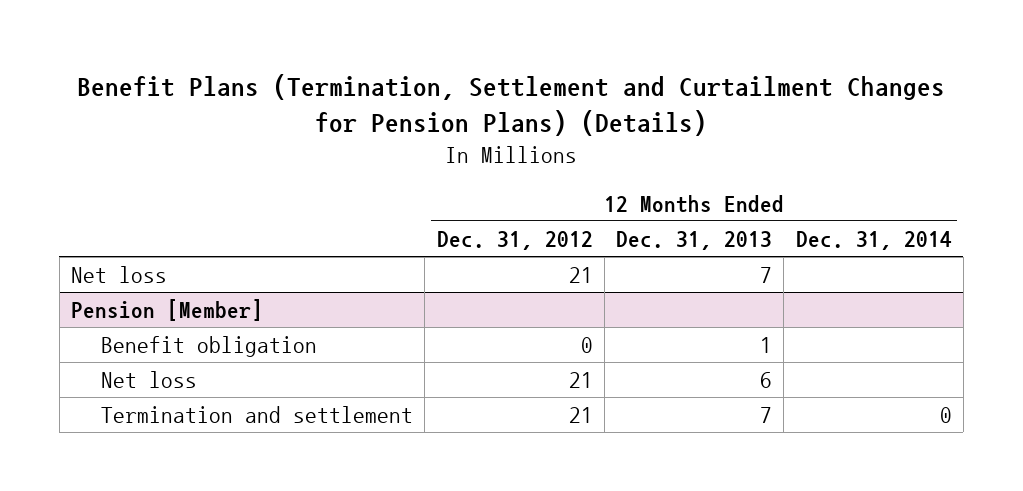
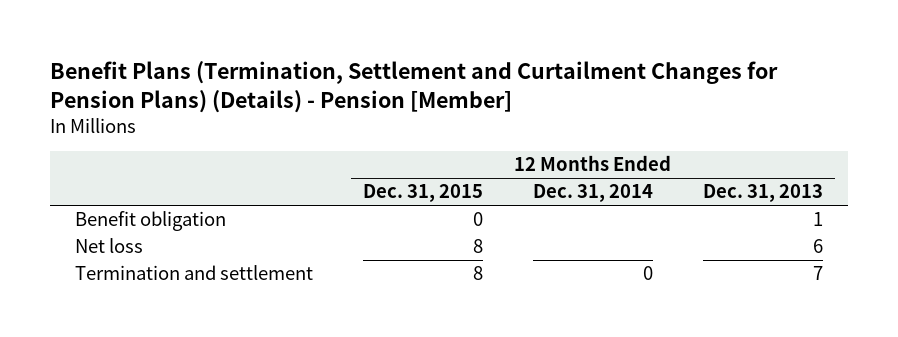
[77,74,946,137] Benefit Plans (Termination, Settlement and Curtailment Changes for Pension Plans) (Details) -> [50,60,779,113] Benefit Plans (Termination, Settlement and Curtailment Changes for Pension Plans) (Details) - Pension [Member]
[436,230,593,250] Dec. 31, 2012 -> none
none -> [363,184,484,203] Dec. 31, 2015
[70,266,167,284] Net loss -> none
[70,299,263,322] Pension [Member] -> none

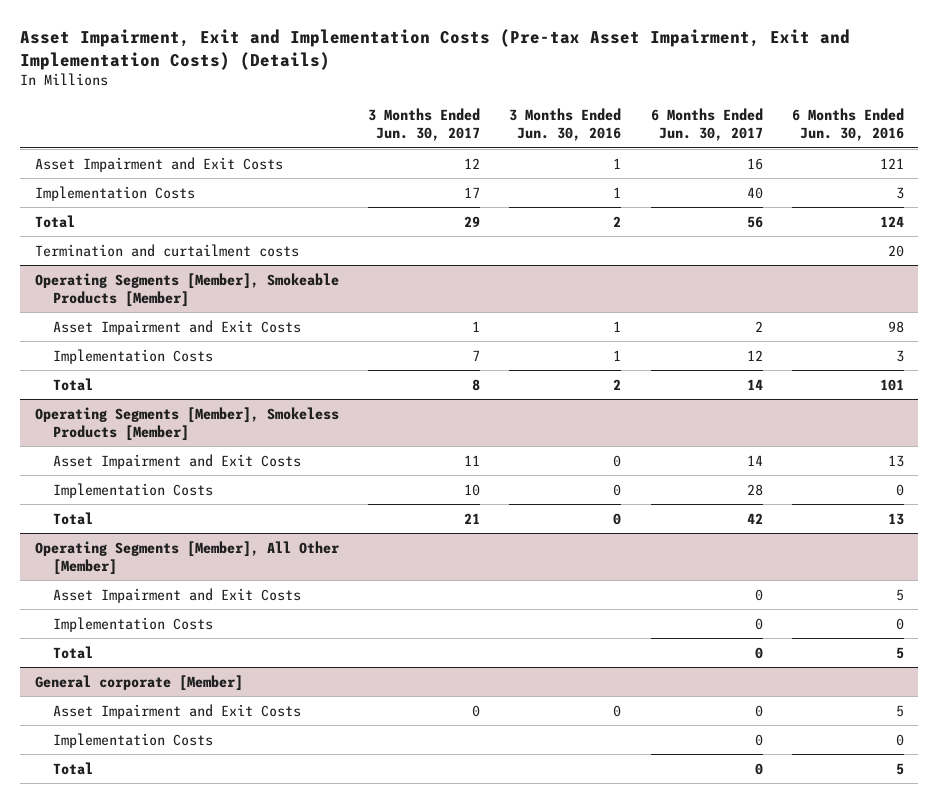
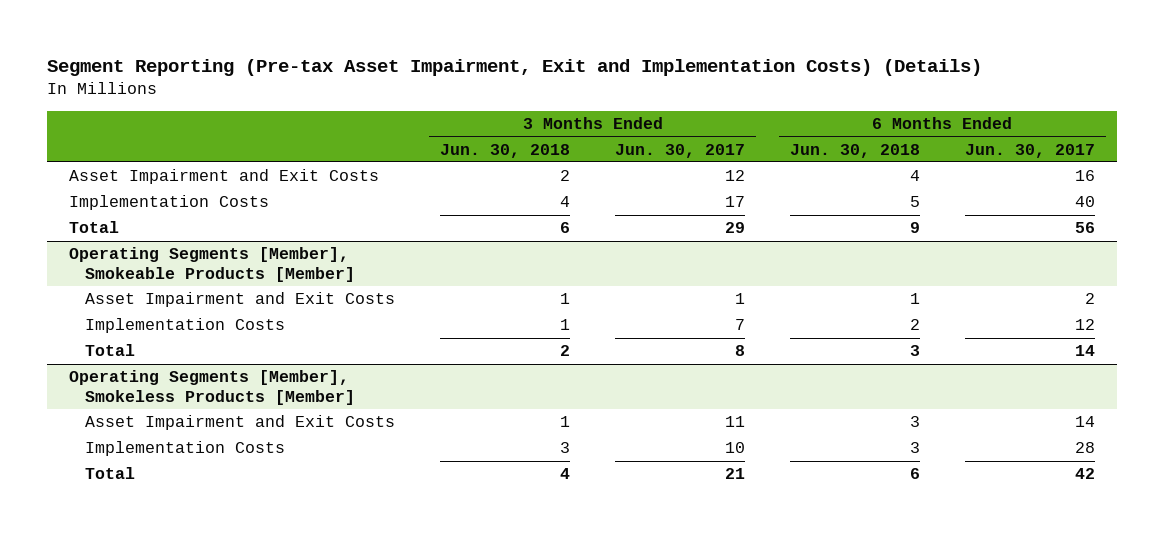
[20,29,851,70] Asset Impairment, Exit and Implementation Costs (Pre-tax Asset Impairment, Exit and Implementation Costs) (Details) -> [46,59,982,77] Segment Reporting (Pre-tax Asset Impairment, Exit and Implementation Costs) (Details)
[509,107,622,142] 3 Months Ended Jun. 30, 2016 -> none
[791,107,904,142] 6 Months Ended Jun. 30, 2016 -> none
none -> [440,143,571,158] Jun. 30, 2018
none -> [789,143,920,158] Jun. 30, 2018
[34,243,299,257] Termination and curtailment costs -> none
[34,540,340,576] Operating Segments [Member], All Other [Member] -> none
[52,587,301,603] Asset Impairment and Exit Costs -> none
[52,616,213,632] Implementation Costs -> none
[52,645,93,659] Total -> none
[34,674,243,691] General corporate [Member] -> none
[52,703,301,719] Asset Impairment and Exit Costs -> none
[52,732,213,748] Implementation Costs -> none
[52,761,93,775] Total -> none

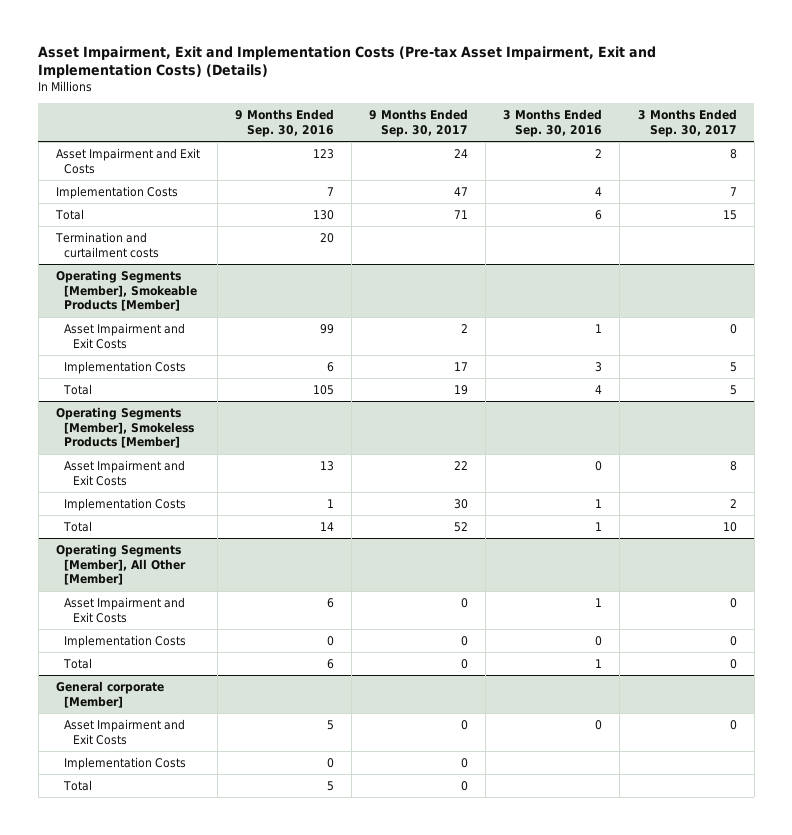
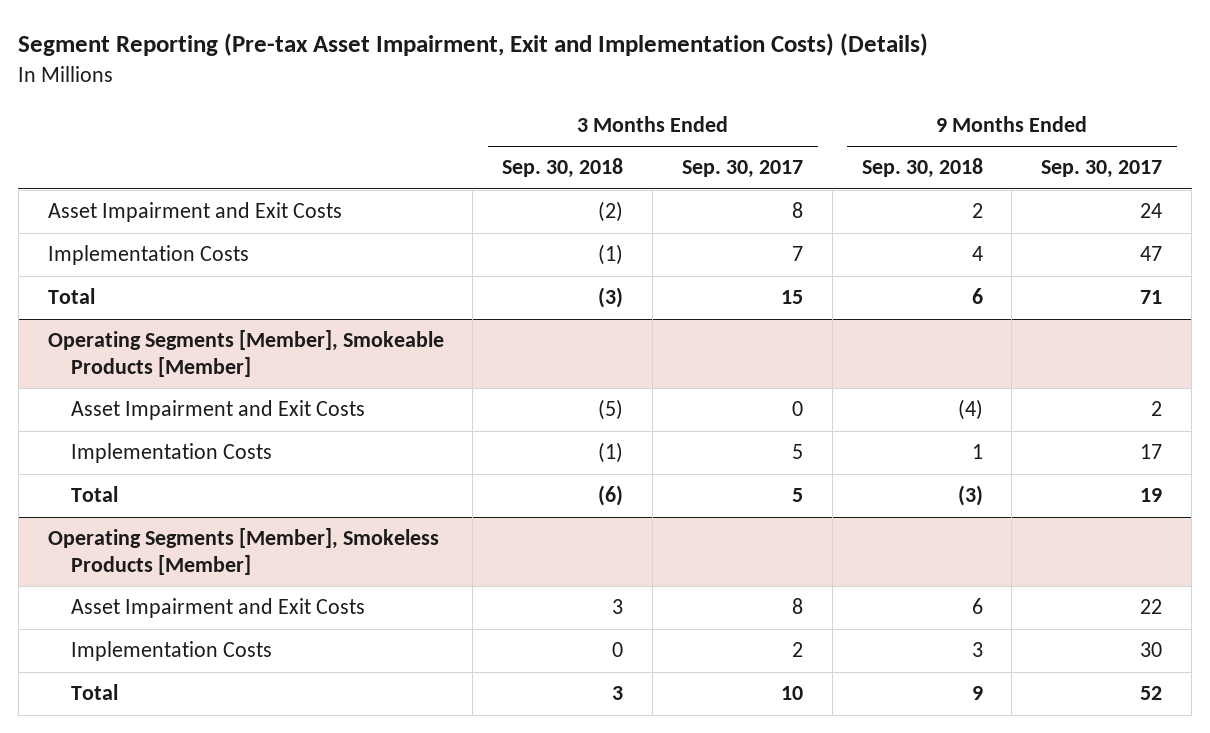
[38,45,657,79] Asset Impairment, Exit and Implementation Costs (Pre-tax Asset Impairment, Exit and Implementation Costs) (Details) -> [18,33,929,57] Segment Reporting (Pre-tax Asset Impairment, Exit and Implementation Costs) (Details)
[234,109,334,138] 9 Months Ended Sep. 30, 2016 -> none
[503,109,603,138] 3 Months Ended Sep. 30, 2016 -> none
none -> [502,158,624,179] Sep. 30, 2018
none -> [861,158,983,179] Sep. 30, 2018
[54,232,160,258] Termination and curtailment costs -> none
[55,544,187,586] Operating Segments [Member], All Other [Member] -> none
[64,597,186,623] Asset Impairment and Exit Costs -> none
[64,635,187,649] Implementation Costs -> none
[63,658,93,670] Total -> none
[55,681,164,708] General corporate [Member] -> none
[64,719,186,745] Asset Impairment and Exit Costs -> none
[64,757,187,771] Implementation Costs -> none
[63,780,93,792] Total -> none

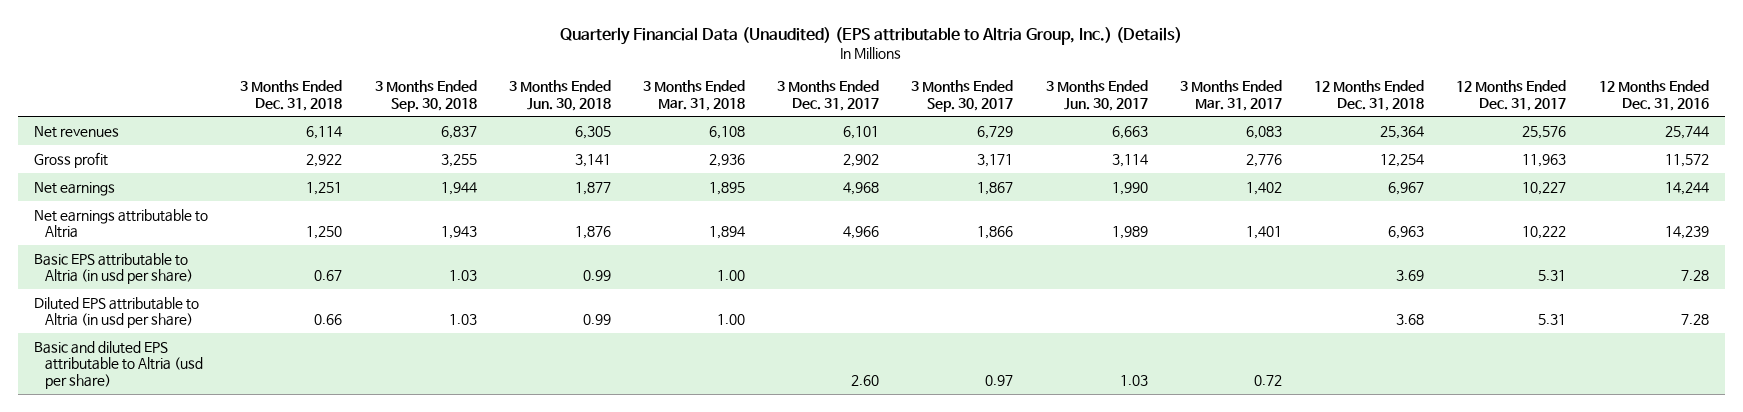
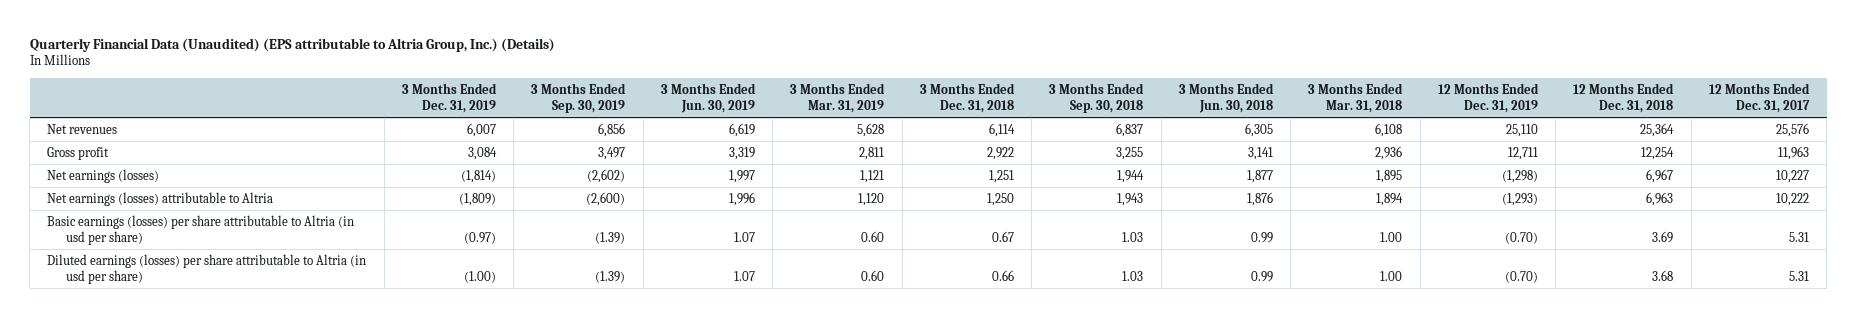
[777,80,880,111] 3 Months Ended Dec. 31, 2017 -> none
[911,80,1014,112] 3 Months Ended Sep. 30, 2017 -> none
[1045,80,1148,111] 3 Months Ended Jun. 30, 2017 -> none
[1179,80,1282,111] 3 Months Ended Mar. 31, 2017 -> none
[1598,80,1709,111] 12 Months Ended Dec. 31, 2016 -> none
none -> [401,82,497,113] 3 Months Ended Dec. 31, 2019
none -> [531,82,627,113] 3 Months Ended Sep. 30, 2019
none -> [660,82,756,113] 3 Months Ended Jun. 30, 2019
none -> [790,82,886,113] 3 Months Ended Mar. 31, 2019
none -> [1437,82,1539,113] 12 Months Ended Dec. 31, 2019
[34,340,204,389] Basic and diluted EPS attributable to Altria (usd per share) -> none
[34,181,116,196] Net earnings -> [47,168,160,183] Net earnings (losses)
[34,208,209,239] Net earnings attributable to Altria -> [47,191,274,206] Net earnings (losses) attributable to Altria
[34,252,194,285] Basic EPS attributable to Altria (in usd per share) -> [47,214,355,245] Basic earnings (losses) per share attributable to Altria (in usd per share)
[34,296,200,329] Diluted EPS attributable to Altria (in usd per share) -> [47,253,367,284] Diluted earnings (losses) per share attributable to Altria (in usd per share)

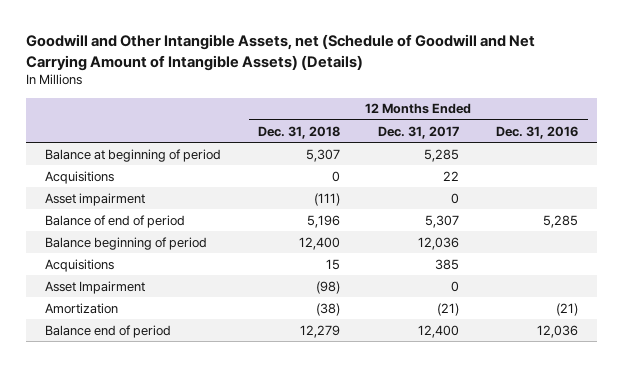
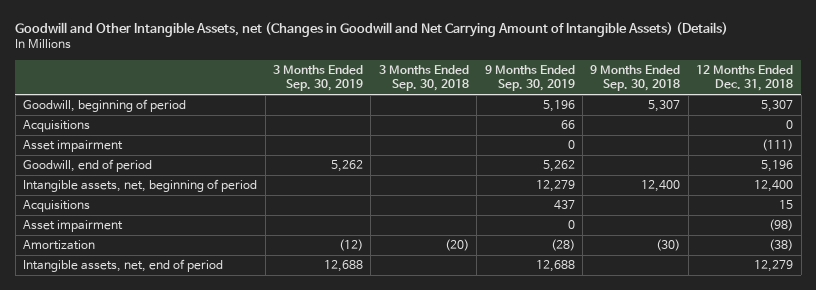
[25,34,535,71] Goodwill and Other Intangible Assets, net (Schedule of Goodwill and Net Carrying Amount of Intangible Assets) (Details) -> [15,21,729,37] Goodwill and Other Intangible Assets, net (Changes in Goodwill and Net Carrying Amount of Intangible Assets) (Details)
[377,125,459,139] Dec. 31, 2017 -> none
[496,125,579,139] Dec. 31, 2016 -> none
none -> [273,64,364,92] 3 Months Ended Sep. 30, 2019
none -> [378,64,469,92] 3 Months Ended Sep. 30, 2018
none -> [484,64,575,92] 9 Months Ended Sep. 30, 2019
none -> [590,64,681,92] 9 Months Ended Sep. 30, 2018
[44,148,221,162] Balance at beginning of period -> [23,99,187,113] Goodwill, beginning of period
[44,214,185,228] Balance of end of period -> [23,159,153,173] Goodwill, end of period
[44,236,207,250] Balance beginning of period -> [23,179,258,193] Intangible assets, net, beginning of period
[44,280,145,294] Asset Impairment -> [23,220,124,233] Asset impairment
[44,324,171,338] Balance end of period -> [23,259,224,273] Intangible assets, net, end of period

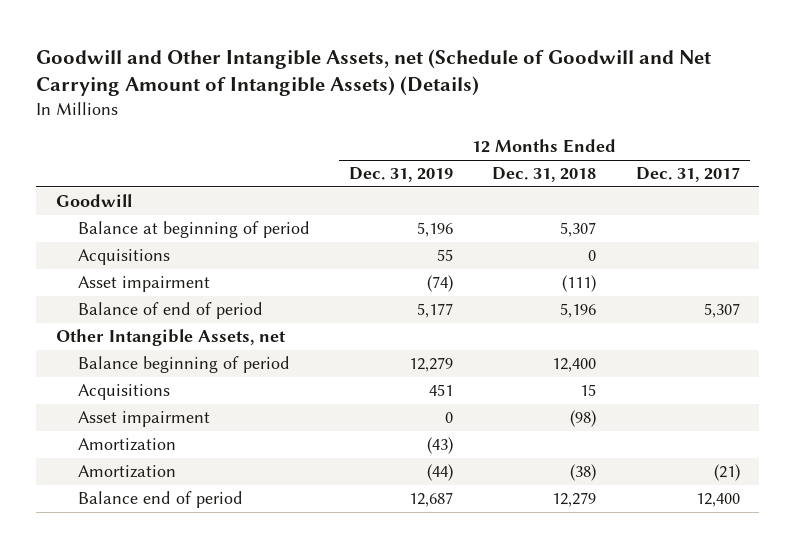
[15,21,729,37] Goodwill and Other Intangible Assets, net (Changes in Goodwill and Net Carrying Amount of Intangible Assets) (Details) -> [35,48,711,97] Goodwill and Other Intangible Assets, net (Schedule of Goodwill and Net Carrying Amount of Intangible Assets) (Details)
[273,64,364,92] 3 Months Ended Sep. 30, 2019 -> none
[378,64,469,92] 3 Months Ended Sep. 30, 2018 -> none
[484,64,575,92] 9 Months Ended Sep. 30, 2019 -> none
[590,64,681,92] 9 Months Ended Sep. 30, 2018 -> none
none -> [348,167,453,183] Dec. 31, 2019
none -> [635,167,740,183] Dec. 31, 2017
none -> [55,194,132,208] Goodwill
[23,99,187,113] Goodwill, beginning of period -> [77,221,310,239] Balance at beginning of period
[23,159,153,173] Goodwill, end of period -> [77,302,263,320] Balance of end of period
none -> [55,329,286,347] Other Intangible Assets, net
[23,179,258,193] Intangible assets, net, beginning of period -> [77,356,290,374] Balance beginning of period
none -> [77,438,176,452] Amortization
[23,259,224,273] Intangible assets, net, end of period -> [77,491,243,509] Balance end of period

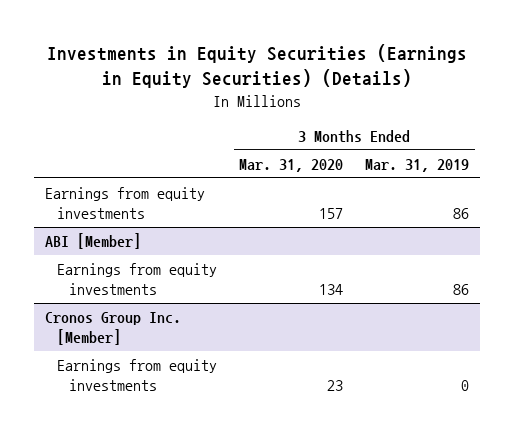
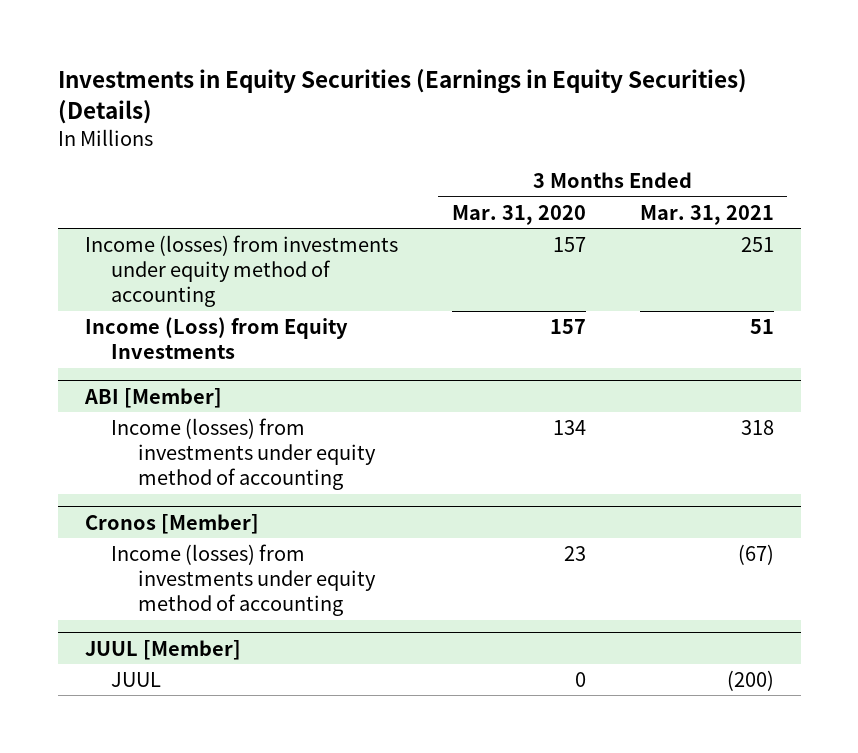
[365,159,470,173] Mar. 31, 2019 -> none
none -> [639,204,774,225] Mar. 31, 2021
[45,187,206,219] Earnings from equity investments -> [84,234,398,308] Income (losses) from investments under equity method of accounting
none -> [84,316,348,360] Income (Loss) from Equity Investments
[57,263,218,295] Earnings from equity investments -> [111,417,376,491] Income (losses) from investments under equity method of accounting
[45,312,182,345] Cronos Group Inc. [Member] -> [84,513,259,534] Cronos [Member]
[57,359,218,391] Earnings from equity investments -> [111,543,376,617] Income (losses) from investments under equity method of accounting
none -> [84,639,241,660] JUUL [Member]
none -> [111,671,162,687] JUUL

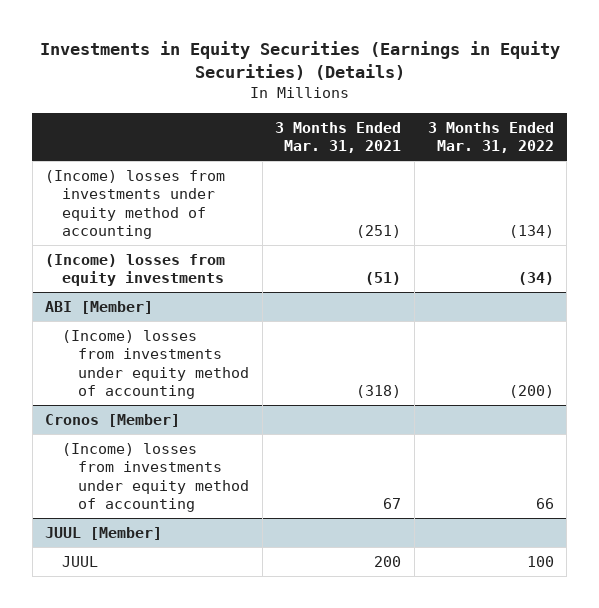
[451,204,586,225] Mar. 31, 2020 -> none
none -> [427,121,554,154] 3 Months Ended Mar. 31, 2022
[84,234,398,308] Income (losses) from investments under equity method of accounting -> [45,169,226,240] (Income) losses from investments under equity method of accounting
[740,236,774,252] 251 -> [356,225,402,239] (251)
[84,316,348,360] Income (Loss) from Equity Investments -> [45,253,226,287] (Income) losses from equity investments
[749,318,774,334] 51 -> [365,272,402,286] (51)
[111,417,376,491] Income (losses) from investments under equity method of accounting -> [61,329,250,400] (Income) losses from investments under equity method of accounting
[740,419,774,435] 318 -> [356,385,402,399] (318)
[111,543,376,617] Income (losses) from investments under equity method of accounting -> [61,442,250,513] (Income) losses from investments under equity method of accounting
[737,543,774,565] (67) -> [383,498,402,510] 67
[726,669,774,691] (200) -> [374,555,402,567] 200

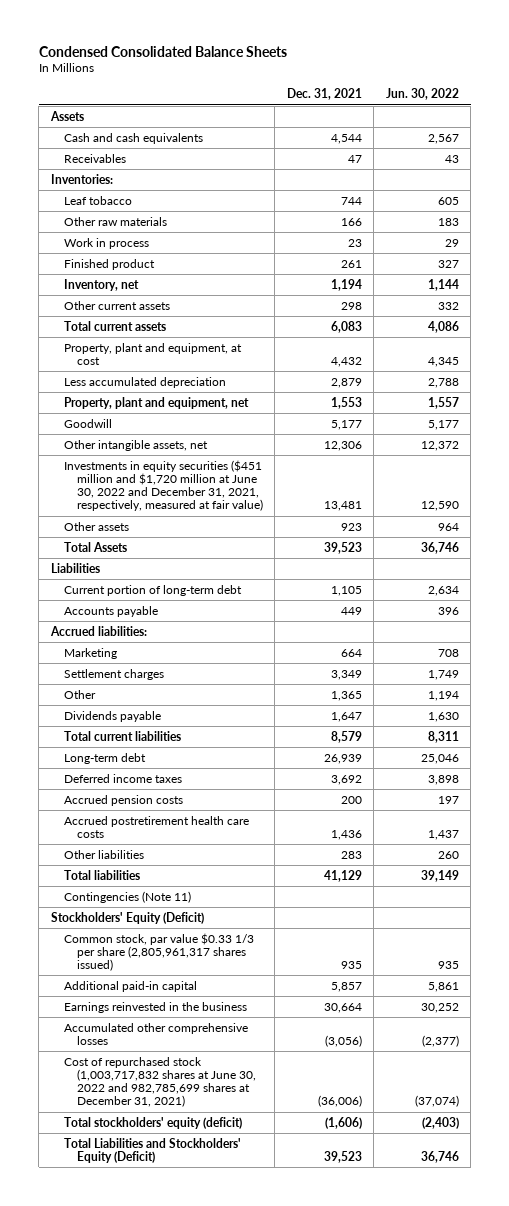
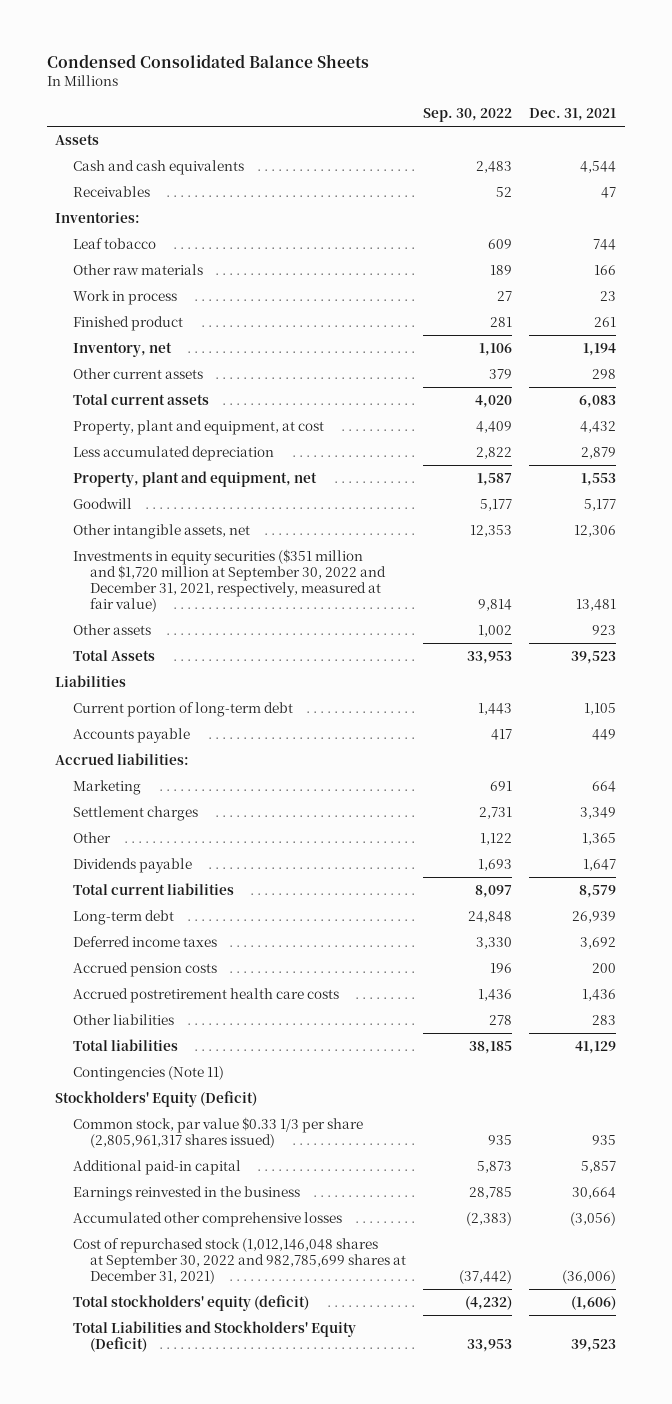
[385,88,459,101] Jun. 30, 2022 -> none
none -> [423,107,513,122] Sep. 30, 2022
[63,459,263,512] Investments in equity securities ($451 million and $1,720 million at June 30, 2022 and December 31, 2021, respectively, measured at fair value) -> [72,549,387,613] Investments in equity securities ($351 million and $1,720 million at September 30, 2022 and December 31, 2021, respectively, measured at fair value)
[63,1056,256,1108] Cost of repurchased stock (1,003,717,832 shares at June 30, 2022 and 982,785,699 shares at December 31, 2021) -> [72,1238,407,1285] Cost of repurchased stock (1,012,146,048 shares at September 30, 2022 and 982,785,699 shares at December 31, 2021)

